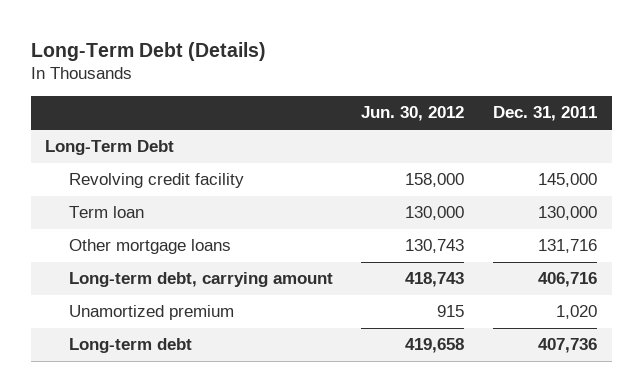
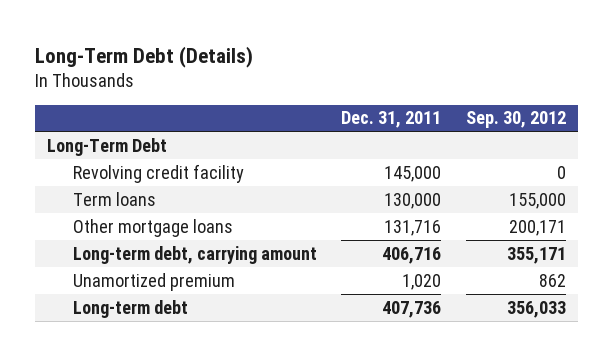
[361,106,465,122] Jun. 30, 2012 -> none
none -> [465,111,566,129] Sep. 30, 2012
[68,206,144,219] Term loan -> [72,191,156,206] Term loans

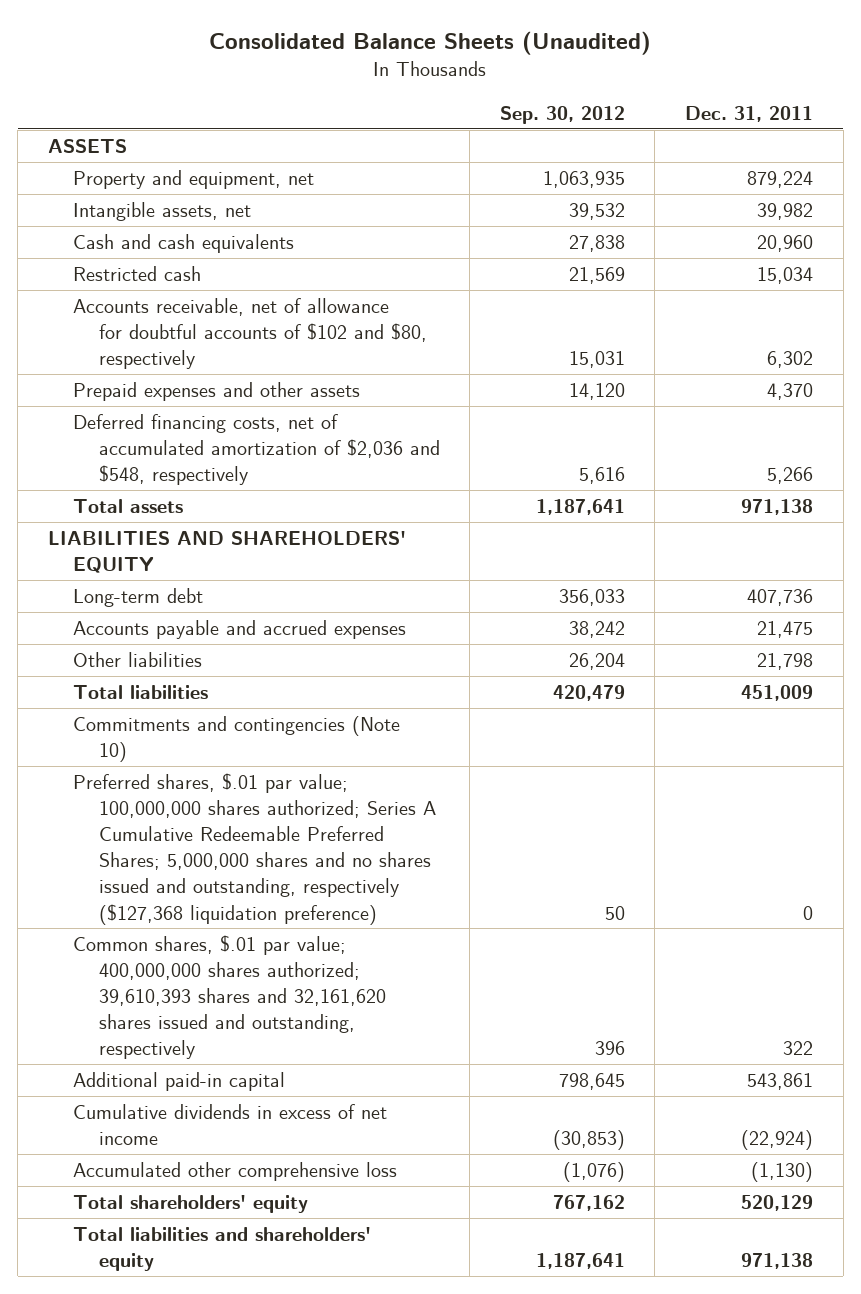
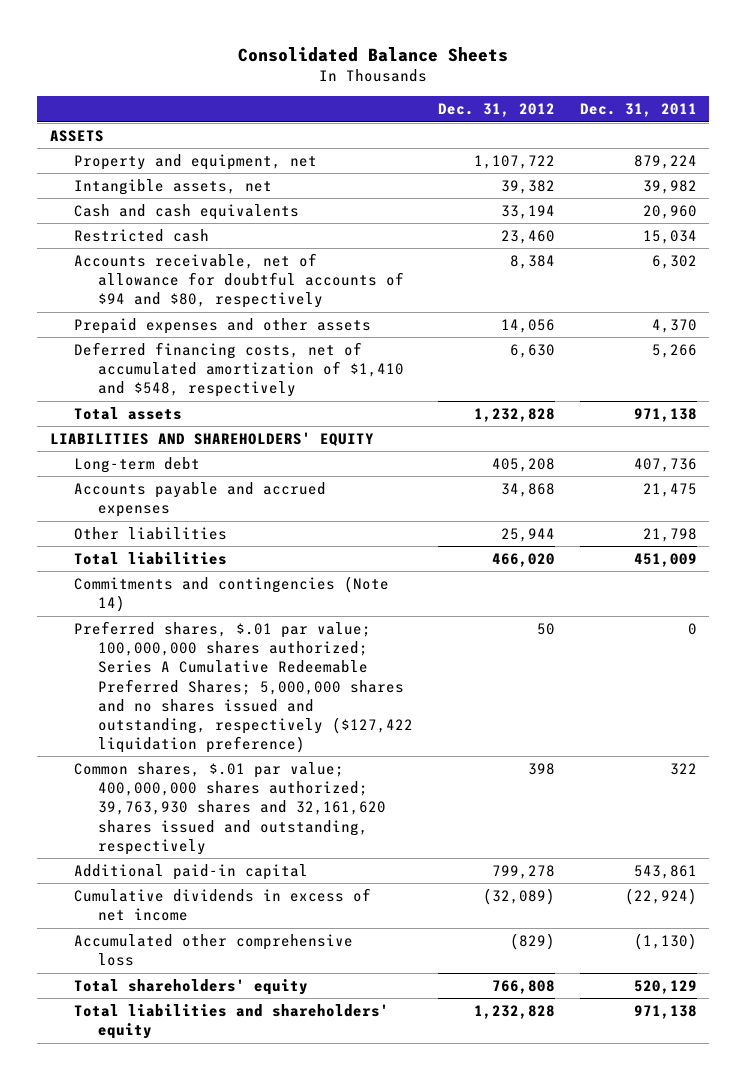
[209,31,652,56] Consolidated Balance Sheets (Unaudited) -> [238,46,509,62] Consolidated Balance Sheets
[499,105,625,124] Sep. 30, 2012 -> none
none -> [437,103,555,118] Dec. 31, 2012
[73,298,427,370] Accounts receivable, net of allowance for doubtful accounts of $102 and $80, respectively -> [73,252,404,309] Accounts receivable, net of allowance for doubtful accounts of $94 and $80, respectively
[73,414,440,486] Deferred financing costs, net of accumulated amortization of $2,036 and $548, respectively -> [73,341,404,398] Deferred financing costs, net of accumulated amortization of $1,410 and $548, respectively
[73,716,401,763] Commitments and contingencies (Note 10) -> [73,575,389,613] Commitments and contingencies (Note 14)
[73,773,436,925] Preferred shares, $.01 par value; 100,000,000 shares authorized; Series A Cumulative Redeemable Preferred Shares; 5,000,000 shares and no shares issued and outstanding, respectively ($127,368 liquidation preference) -> [73,620,413,754] Preferred shares, $.01 par value; 100,000,000 shares authorized; Series A Cumulative Redeemable Preferred Shares; 5,000,000 shares and no shares issued and outstanding, respectively ($127,422 liquidation preference)
[73,935,386,1060] Common shares, $.01 par value; 400,000,000 shares authorized; 39,610,393 shares and 32,161,620 shares issued and outstanding, respectively -> [73,761,386,855] Common shares, $.01 par value; 400,000,000 shares authorized; 39,763,930 shares and 32,161,620 shares issued and outstanding, respectively

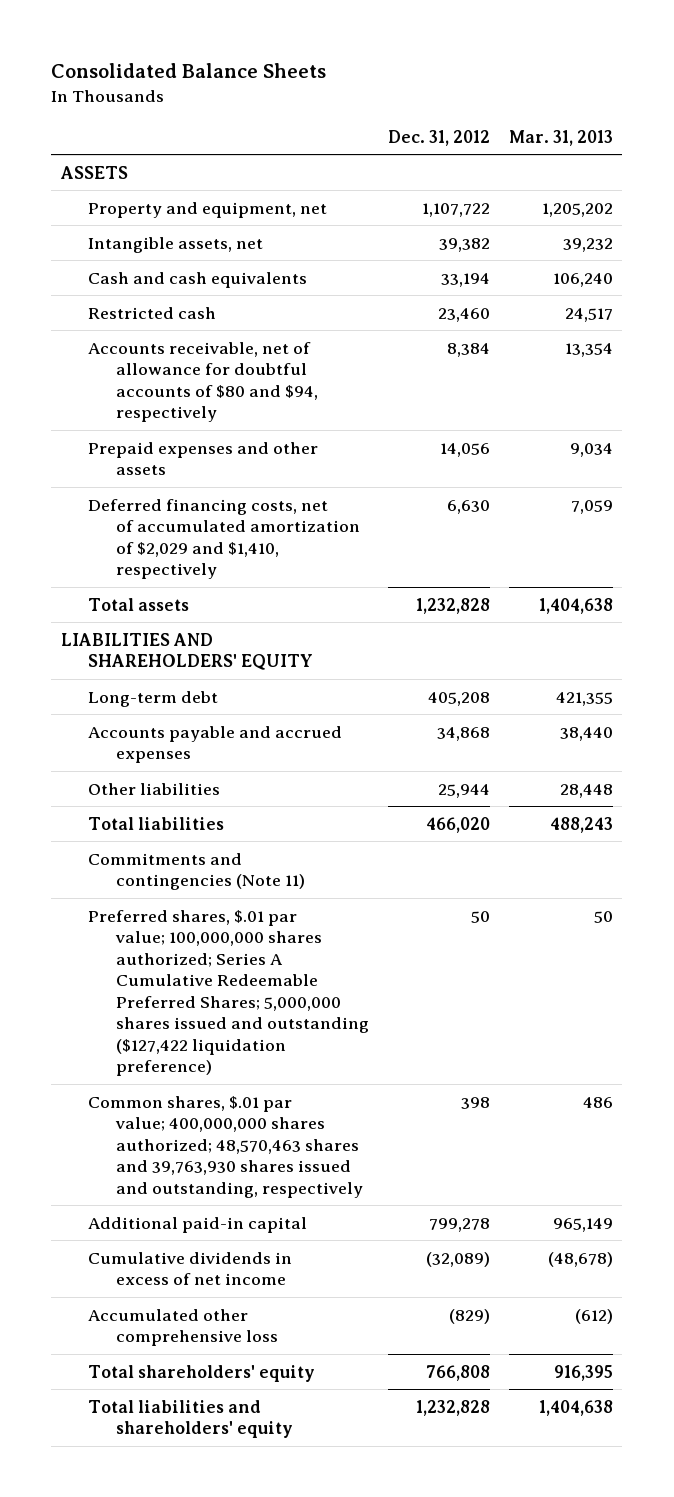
[579,103,697,118] Dec. 31, 2011 -> none
none -> [508,129,613,146] Mar. 31, 2013
[73,252,404,309] Accounts receivable, net of allowance for doubtful accounts of $94 and $80, respectively -> [88,341,318,423] Accounts receivable, net of allowance for doubtful accounts of $80 and $94, respectively
[73,341,404,398] Deferred financing costs, net of accumulated amortization of $1,410 and $548, respectively -> [88,498,360,580] Deferred financing costs, net of accumulated amortization of $2,029 and $1,410, respectively
[73,575,389,613] Commitments and contingencies (Note 14) -> [88,852,305,891] Commitments and contingencies (Note 11)
[73,620,413,754] Preferred shares, $.01 par value; 100,000,000 shares authorized; Series A Cumulative Redeemable Preferred Shares; 5,000,000 shares and no shares issued and outstanding, respectively ($127,422 liquidation preference) -> [88,909,369,1077] Preferred shares, $.01 par value; 100,000,000 shares authorized; Series A Cumulative Redeemable Preferred Shares; 5,000,000 shares issued and outstanding ($127,422 liquidation preference)
[73,761,386,855] Common shares, $.01 par value; 400,000,000 shares authorized; 39,763,930 shares and 32,161,620 shares issued and outstanding, respectively -> [88,1095,363,1198] Common shares, $.01 par value; 400,000,000 shares authorized; 48,570,463 shares and 39,763,930 shares issued and outstanding, respectively

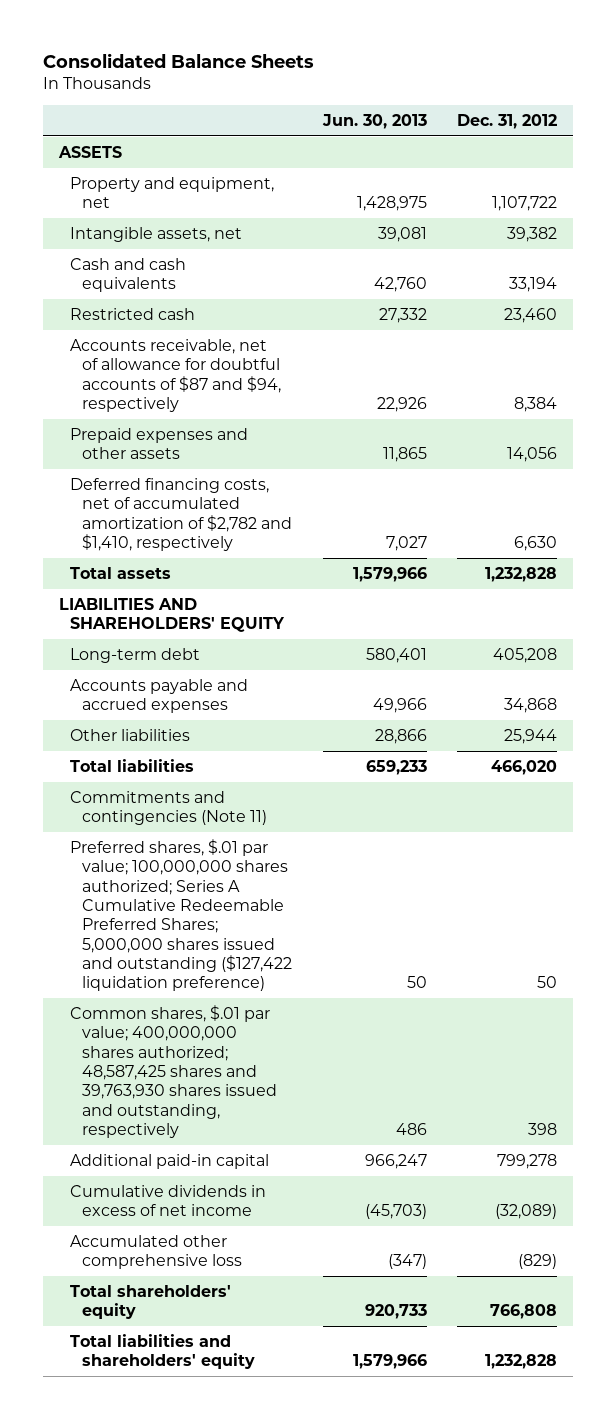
[508,129,613,146] Mar. 31, 2013 -> none
none -> [321,113,427,129] Jun. 30, 2013
[88,341,318,423] Accounts receivable, net of allowance for doubtful accounts of $80 and $94, respectively -> [70,338,281,412] Accounts receivable, net of allowance for doubtful accounts of $87 and $94, respectively
[88,498,360,580] Deferred financing costs, net of accumulated amortization of $2,029 and $1,410, respectively -> [70,477,292,551] Deferred financing costs, net of accumulated amortization of $2,782 and $1,410, respectively
[88,1095,363,1198] Common shares, $.01 par value; 400,000,000 shares authorized; 48,570,463 shares and 39,763,930 shares issued and outstanding, respectively -> [70,1004,277,1138] Common shares, $.01 par value; 400,000,000 shares authorized; 48,587,425 shares and 39,763,930 shares issued and outstanding, respectively

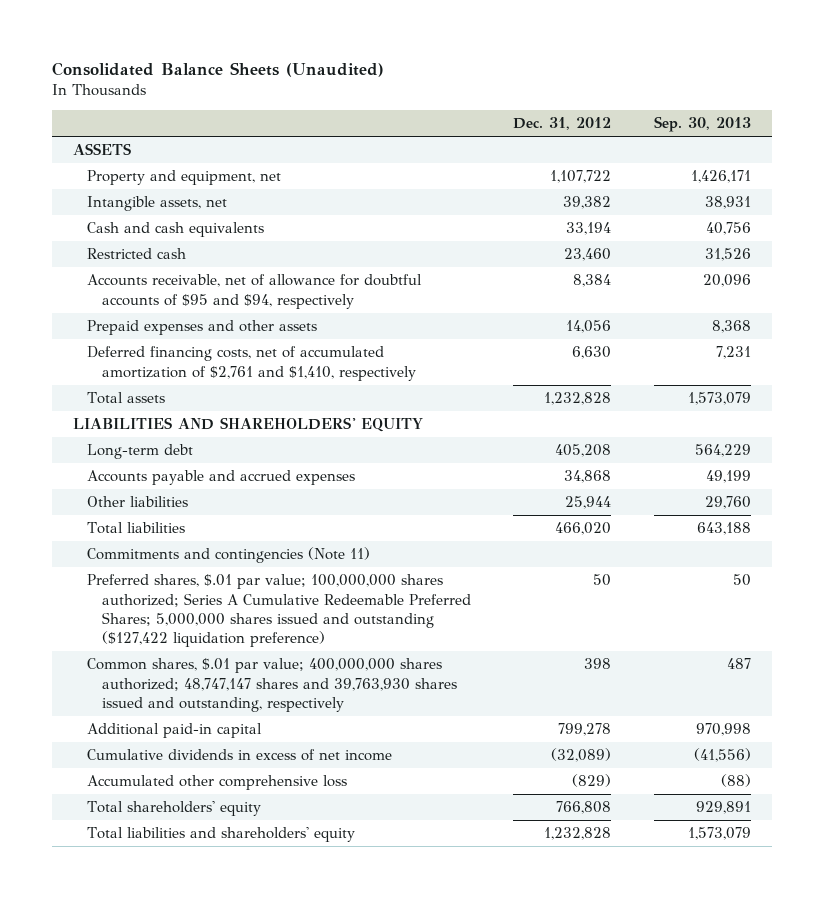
[43,52,315,68] Consolidated Balance Sheets -> [51,61,384,77] Consolidated Balance Sheets (Unaudited)
[321,113,427,129] Jun. 30, 2013 -> none
none -> [654,116,752,133] Sep. 30, 2013
[70,338,281,412] Accounts receivable, net of allowance for doubtful accounts of $87 and $94, respectively -> [87,274,423,309] Accounts receivable, net of allowance for doubtful accounts of $95 and $94, respectively
[70,477,292,551] Deferred financing costs, net of accumulated amortization of $2,782 and $1,410, respectively -> [87,346,416,381] Deferred financing costs, net of accumulated amortization of $2,761 and $1,410, respectively
[70,1004,277,1138] Common shares, $.01 par value; 400,000,000 shares authorized; 48,587,425 shares and 39,763,930 shares issued and outstanding, respectively -> [87,658,457,713] Common shares, $.01 par value; 400,000,000 shares authorized; 48,747,147 shares and 39,763,930 shares issued and outstanding, respectively

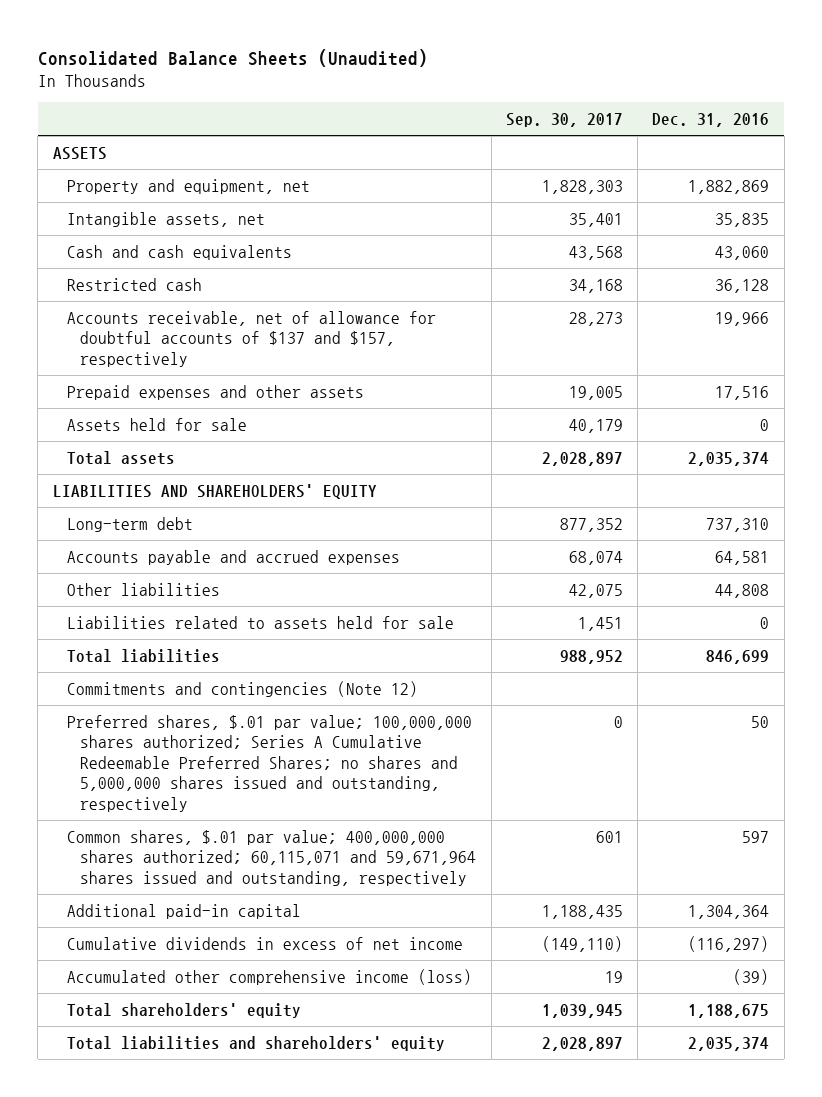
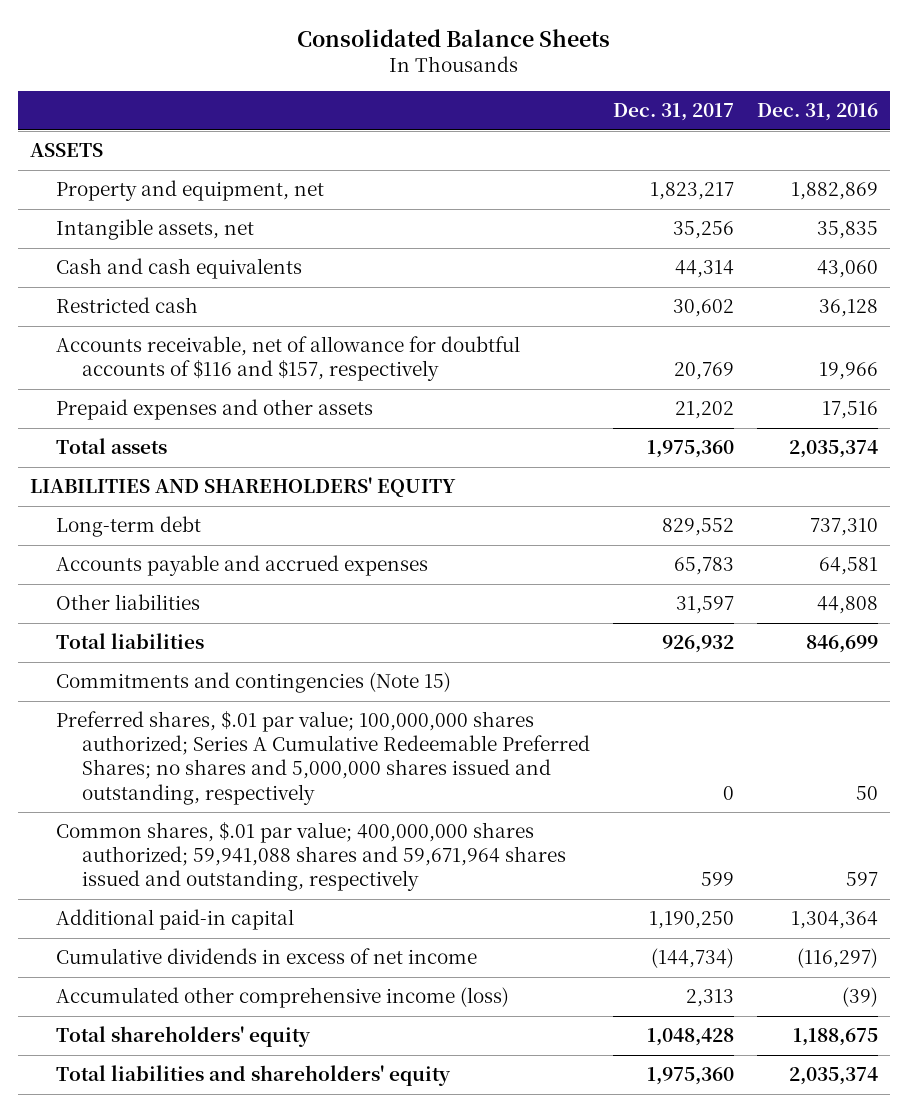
[37,48,428,67] Consolidated Balance Sheets (Unaudited) -> [297,28,611,47] Consolidated Balance Sheets
[505,112,623,127] Sep. 30, 2017 -> none
none -> [613,103,735,122] Dec. 31, 2017
[66,310,436,367] Accounts receivable, net of allowance for doubtful accounts of $137 and $157, respectively -> [55,336,520,382] Accounts receivable, net of allowance for doubtful accounts of $116 and $157, respectively
[66,417,247,431] Assets held for sale -> none
[66,615,454,629] Liabilities related to assets held for sale -> none
[66,680,418,697] Commitments and contingencies (Note 12) -> [55,672,451,694] Commitments and contingencies (Note 15)
[66,829,477,886] Common shares, $.01 par value; 400,000,000 shares authorized; 60,115,071 and 59,671,964 shares issued and outstanding, respectively -> [55,822,566,892] Common shares, $.01 par value; 400,000,000 shares authorized; 59,941,088 shares and 59,671,964 shares issued and outstanding, respectively

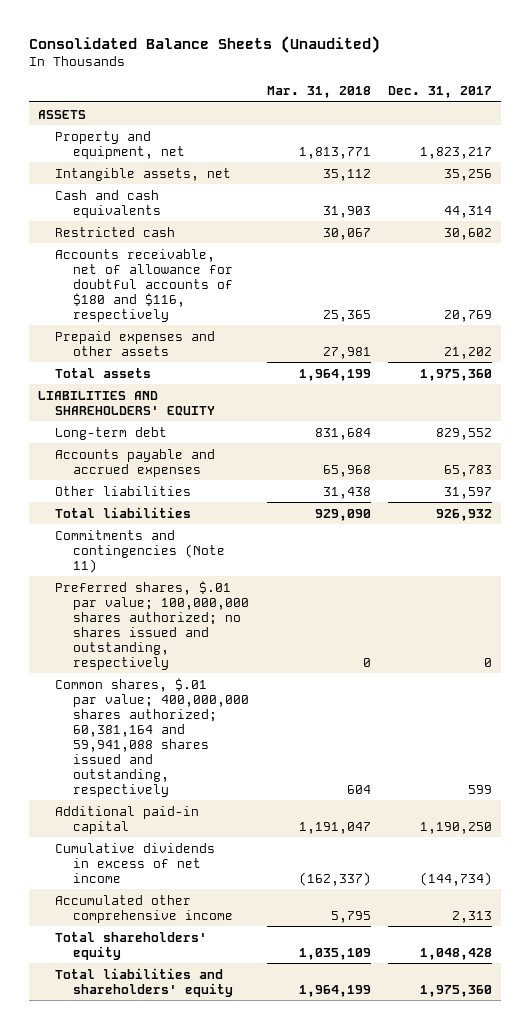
[297,28,611,47] Consolidated Balance Sheets -> [28,35,380,53] Consolidated Balance Sheets (Unaudited)
[757,103,879,122] Dec. 31, 2016 -> none
none -> [266,86,371,99] Mar. 31, 2018
[55,336,520,382] Accounts receivable, net of allowance for doubtful accounts of $116 and $157, respectively -> [55,248,233,322] Accounts receivable, net of allowance for doubtful accounts of $180 and $116, respectively
[55,672,451,694] Commitments and contingencies (Note 15) -> [55,529,225,573] Commitments and contingencies (Note 11)
[55,711,590,805] Preferred shares, $.01 par value; 100,000,000 shares authorized; Series A Cumulative Redeemable Preferred Shares; no shares and 5,000,000 shares issued and outstanding, respectively -> [55,580,249,670] Preferred shares, $.01 par value; 100,000,000 shares authorized; no shares issued and outstanding, respectively
[55,822,566,892] Common shares, $.01 par value; 400,000,000 shares authorized; 59,941,088 shares and 59,671,964 shares issued and outstanding, respectively -> [55,677,249,797] Common shares, $.01 par value; 400,000,000 shares authorized; 60,381,164 and 59,941,088 shares issued and outstanding, respectively
[55,987,509,1009] Accumulated other comprehensive income (loss) -> [55,894,233,923] Accumulated other comprehensive income

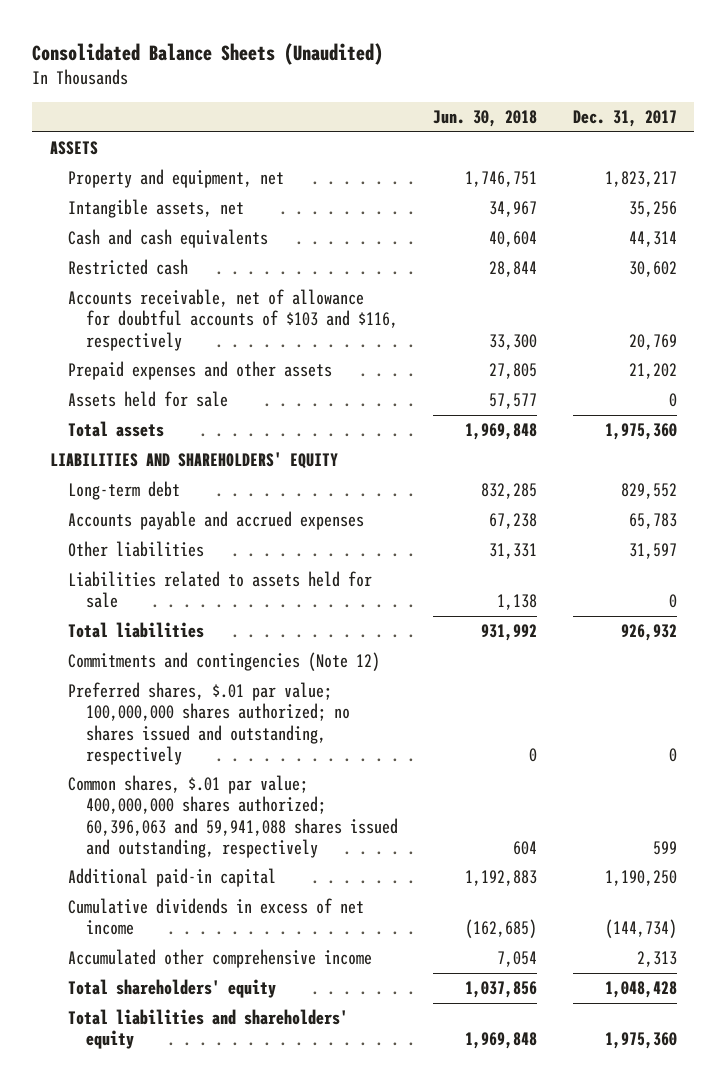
[266,86,371,99] Mar. 31, 2018 -> none
none -> [433,110,538,128] Jun. 30, 2018
[55,248,233,322] Accounts receivable, net of allowance for doubtful accounts of $180 and $116, respectively -> [67,289,398,351] Accounts receivable, net of allowance for doubtful accounts of $103 and $116, respectively
none -> [67,391,228,408] Assets held for sale
none -> [67,571,372,609] Liabilities related to assets held for sale
[55,529,225,573] Commitments and contingencies (Note 11) -> [67,652,380,672] Commitments and contingencies (Note 12)
[55,677,249,797] Common shares, $.01 par value; 400,000,000 shares authorized; 60,381,164 and 59,941,088 shares issued and outstanding, respectively -> [67,775,398,858] Common shares, $.01 par value; 400,000,000 shares authorized; 60,396,063 and 59,941,088 shares issued and outstanding, respectively

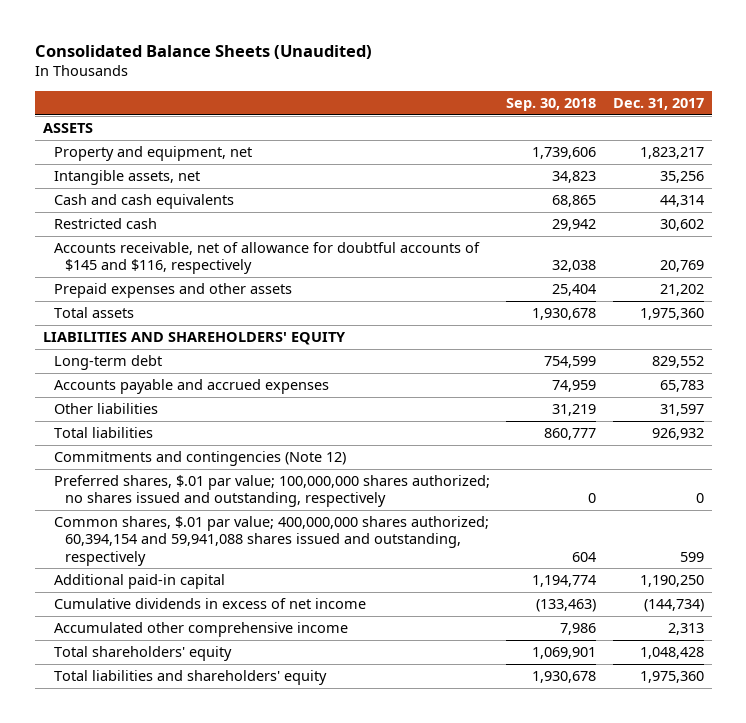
[433,110,538,128] Jun. 30, 2018 -> none
none -> [506,97,597,111] Sep. 30, 2018
[67,289,398,351] Accounts receivable, net of allowance for doubtful accounts of $103 and $116, respectively -> [53,242,480,275] Accounts receivable, net of allowance for doubtful accounts of $145 and $116, respectively
[67,391,228,408] Assets held for sale -> none
[67,571,372,609] Liabilities related to assets held for sale -> none
[67,775,398,858] Common shares, $.01 par value; 400,000,000 shares authorized; 60,396,063 and 59,941,088 shares issued and outstanding, respectively -> [53,516,489,566] Common shares, $.01 par value; 400,000,000 shares authorized; 60,394,154 and 59,941,088 shares issued and outstanding, respectively

